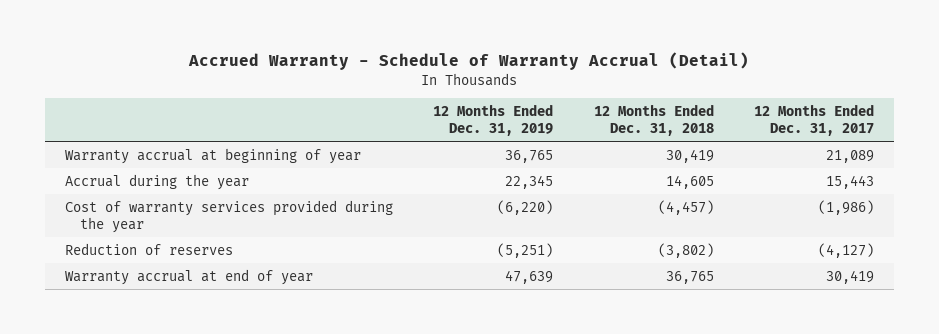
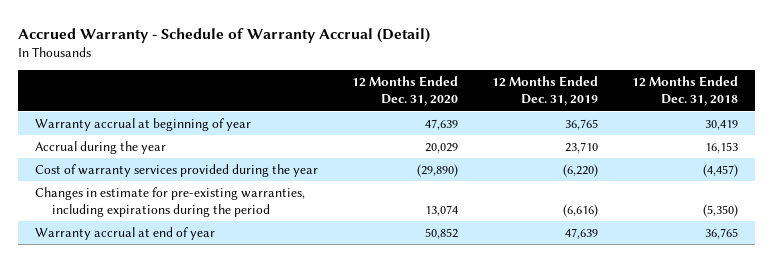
[753,104,874,137] 12 Months Ended Dec. 31, 2017 -> none
none -> [351,76,458,107] 12 Months Ended Dec. 31, 2020
[505,174,554,189] 22,345 -> [565,142,599,154] 23,710
[665,174,714,189] 14,605 -> [705,142,739,154] 16,153
[65,242,234,255] Reduction of reserves -> none
none -> [34,187,305,217] Changes in estimate for pre-existing warranties, including expirations during the period

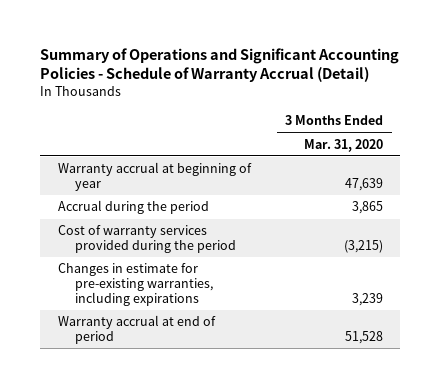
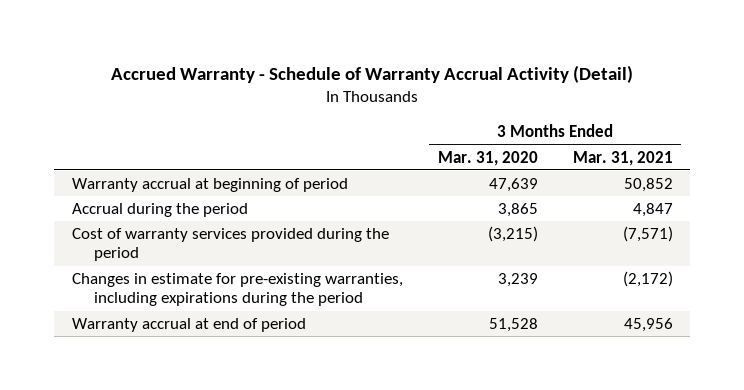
[40,47,400,83] Summary of Operations and Significant Accounting Policies - Schedule of Warranty Accrual (Detail) -> [111,64,634,83] Accrued Warranty - Schedule of Warranty Accrual Activity (Detail)
none -> [572,150,673,166] Mar. 31, 2021
[57,162,252,192] Warranty accrual at beginning of year -> [71,178,348,193] Warranty accrual at beginning of period
[57,263,213,306] Changes in estimate for pre-existing warranties, including expirations -> [71,273,403,307] Changes in estimate for pre-existing warranties, including expirations during the period

